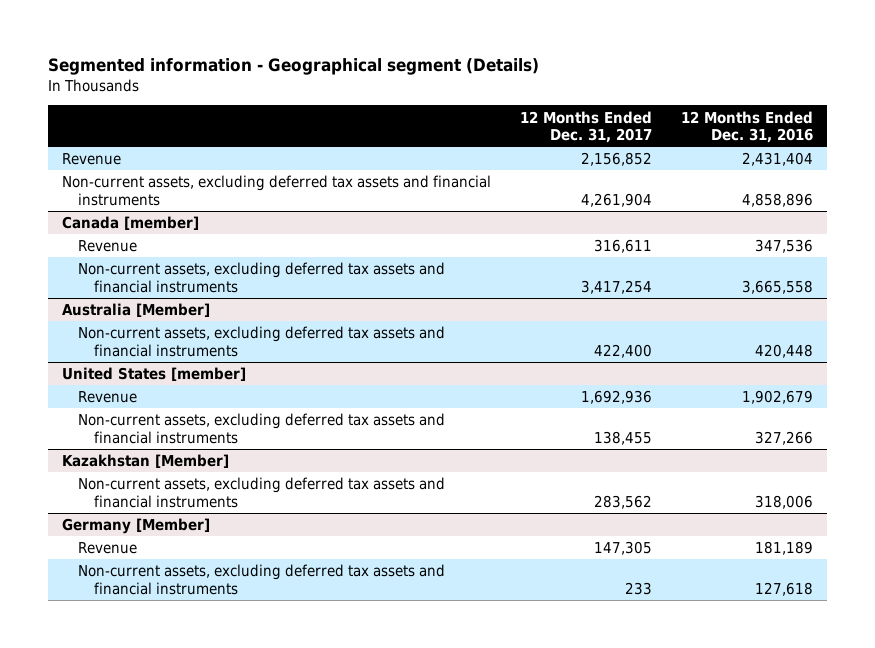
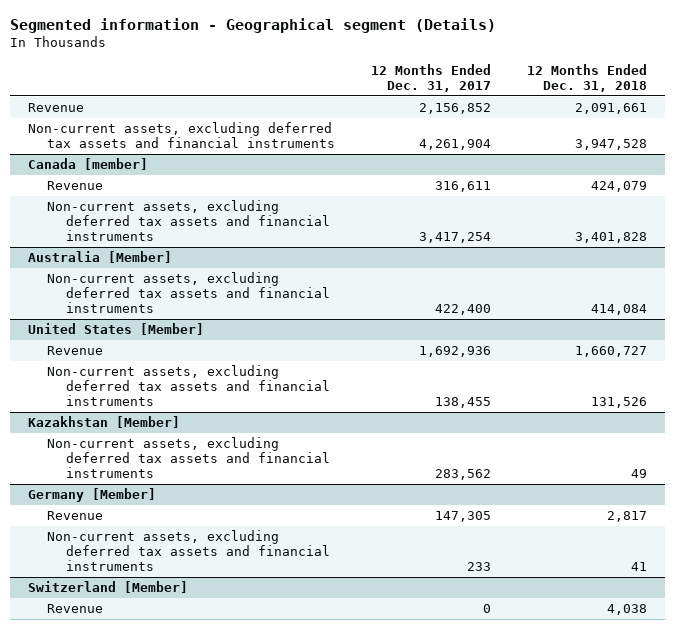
[680,110,813,144] 12 Months Ended Dec. 31, 2016 -> none
none -> [527,64,648,92] 12 Months Ended Dec. 31, 2018
[62,367,247,382] United States [member] -> [28,323,205,336] United States [Member]
none -> [28,581,189,594] Switzerland [Member]
none -> [47,604,104,614] Revenue

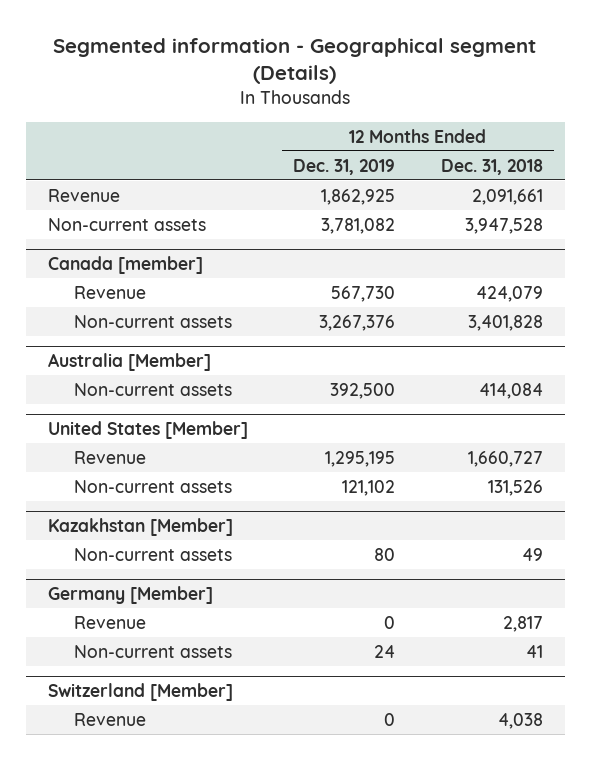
[371,64,492,92] 12 Months Ended Dec. 31, 2017 -> none
none -> [293,158,396,175] Dec. 31, 2019
[28,122,336,149] Non-current assets, excluding deferred tax assets and financial instruments -> [48,217,207,231] Non-current assets
[47,200,331,241] Non-current assets, excluding deferred tax assets and financial instruments -> [74,314,233,328] Non-current assets
[47,272,331,313] Non-current assets, excluding deferred tax assets and financial instruments -> [74,382,233,396] Non-current assets
[47,365,331,406] Non-current assets, excluding deferred tax assets and financial instruments -> [74,479,233,493] Non-current assets
[47,437,331,478] Non-current assets, excluding deferred tax assets and financial instruments -> [74,547,233,561] Non-current assets
[47,530,331,571] Non-current assets, excluding deferred tax assets and financial instruments -> [74,644,233,658] Non-current assets

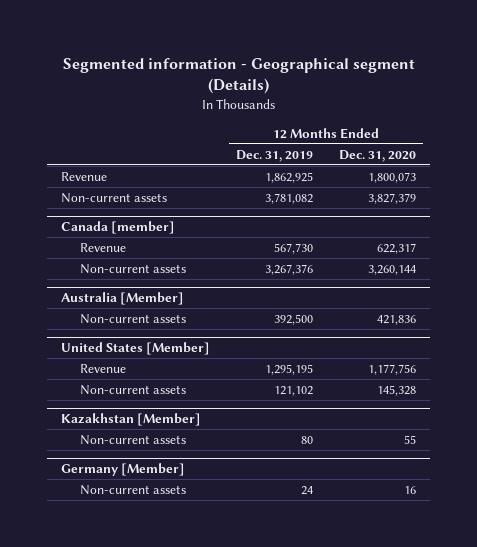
[440,158,543,175] Dec. 31, 2018 -> none
none -> [339,149,417,162] Dec. 31, 2020
[74,615,147,629] Revenue -> none
[48,683,234,702] Switzerland [Member] -> none
[74,712,147,726] Revenue -> none

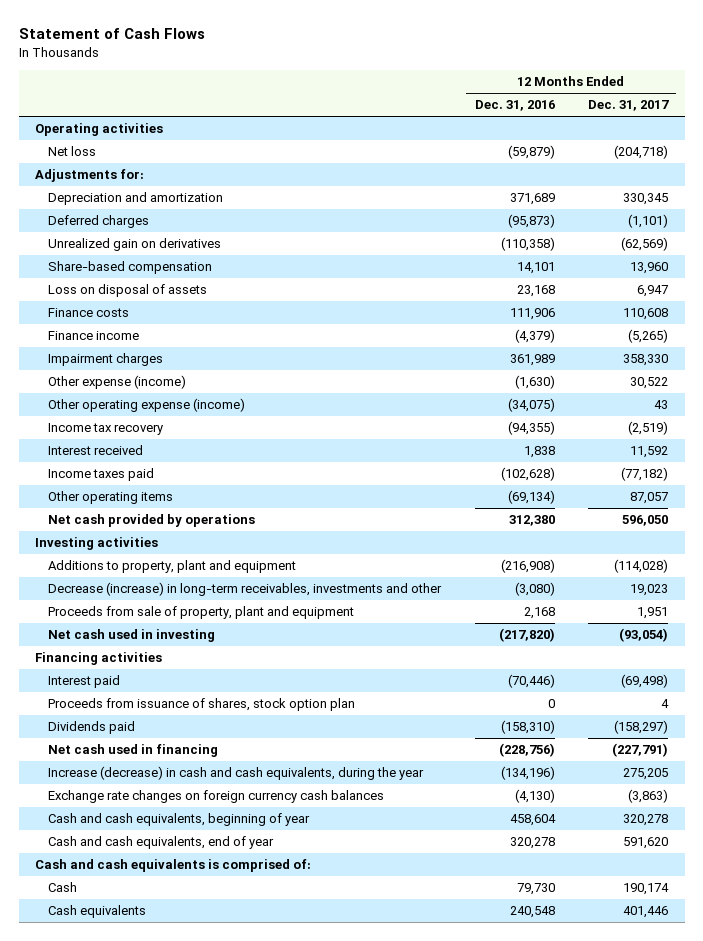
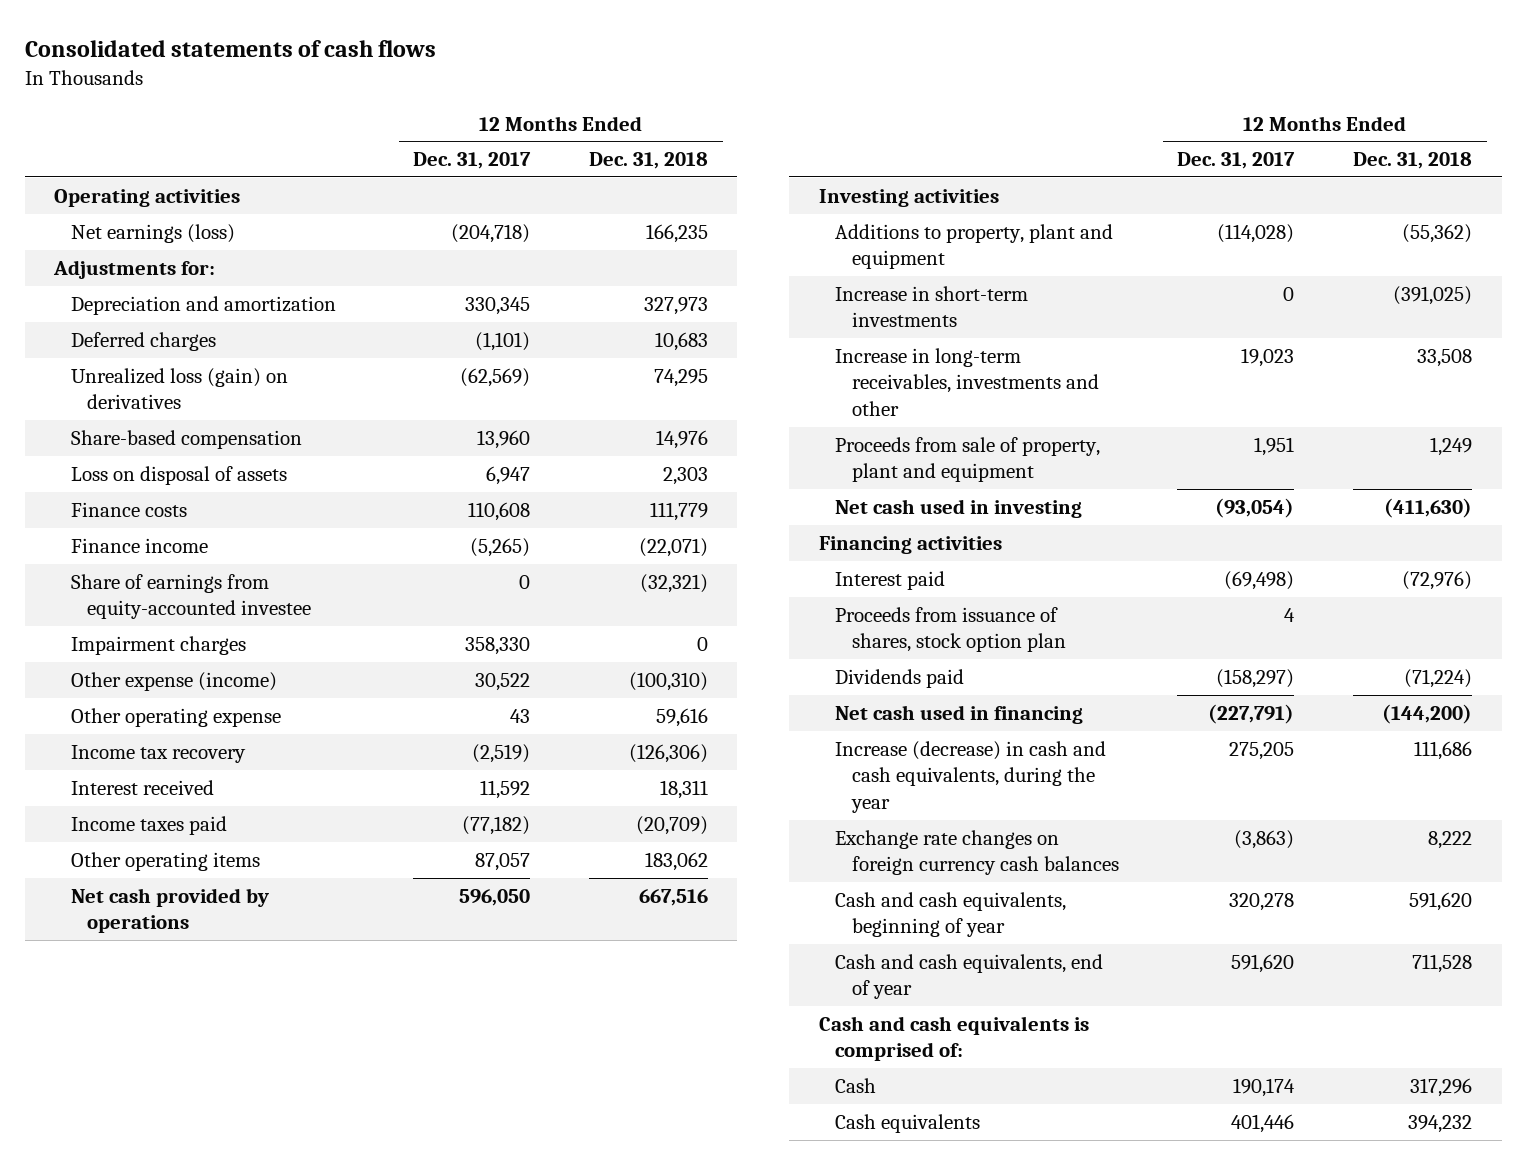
[18,28,205,40] Statement of Cash Flows -> [25,40,437,58] Consolidated statements of cash flows
[474,100,555,112] Dec. 31, 2016 -> none
none -> [589,152,709,170] Dec. 31, 2018
[47,146,96,157] Net loss -> [70,223,235,243] Net earnings (loss)
[47,238,221,252] Unrealized gain on derivatives -> [70,367,288,410] Unrealized loss (gain) on derivatives
none -> [70,573,312,620] Share of earnings from equity-accounted investee
[47,398,245,413] Other operating expense (income) -> [70,707,281,727] Other operating expense
none -> [835,285,1029,328] Increase in short-term investments
[47,582,442,597] Decrease (increase) in long-term receivables, investments and other -> [835,347,1099,417] Increase in long-term receivables, investments and other

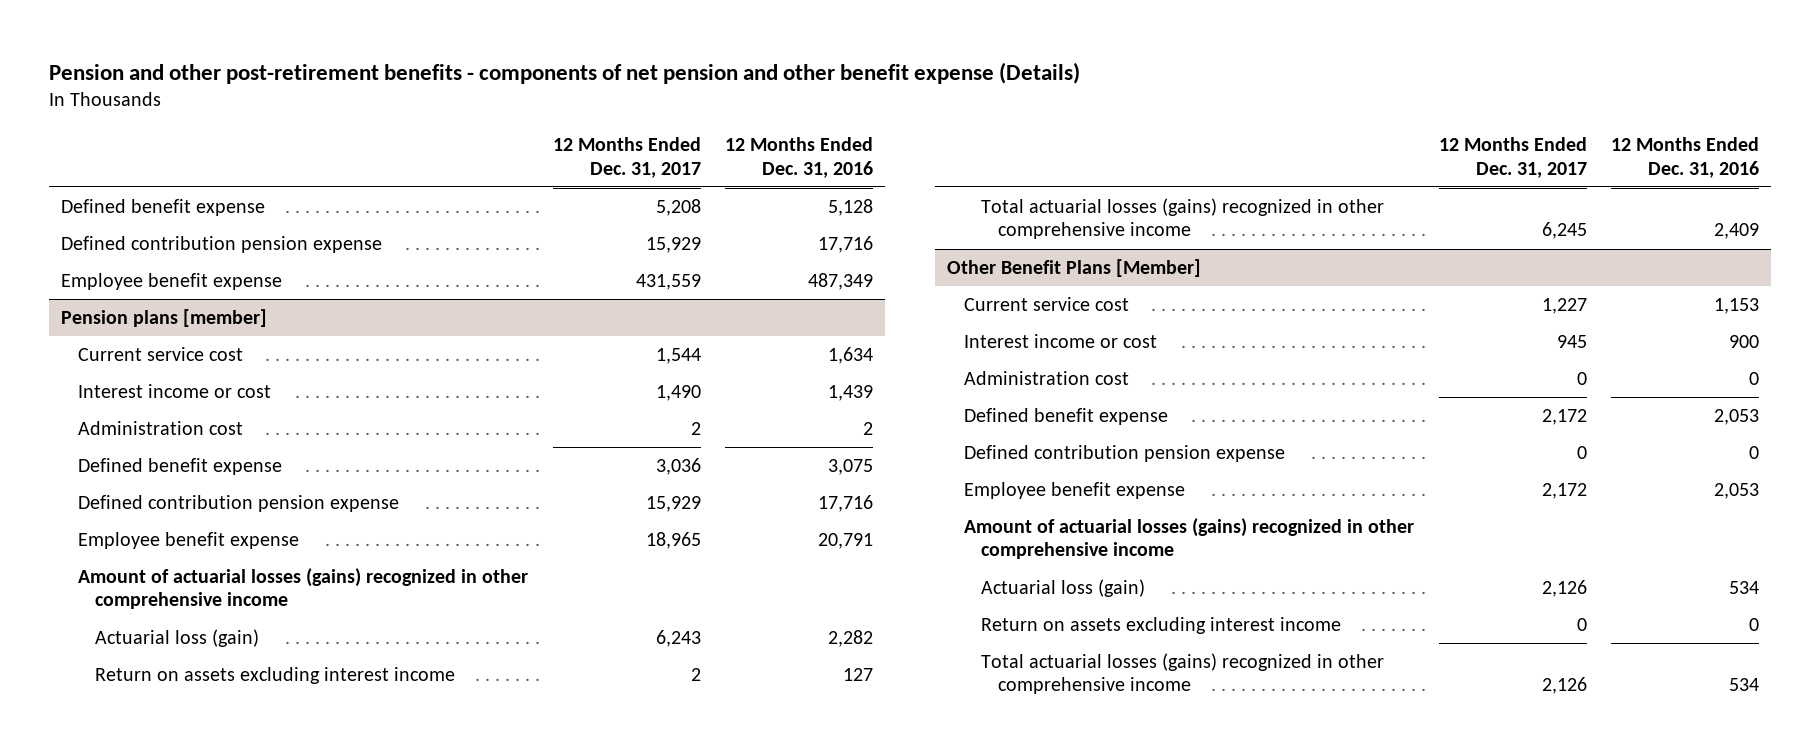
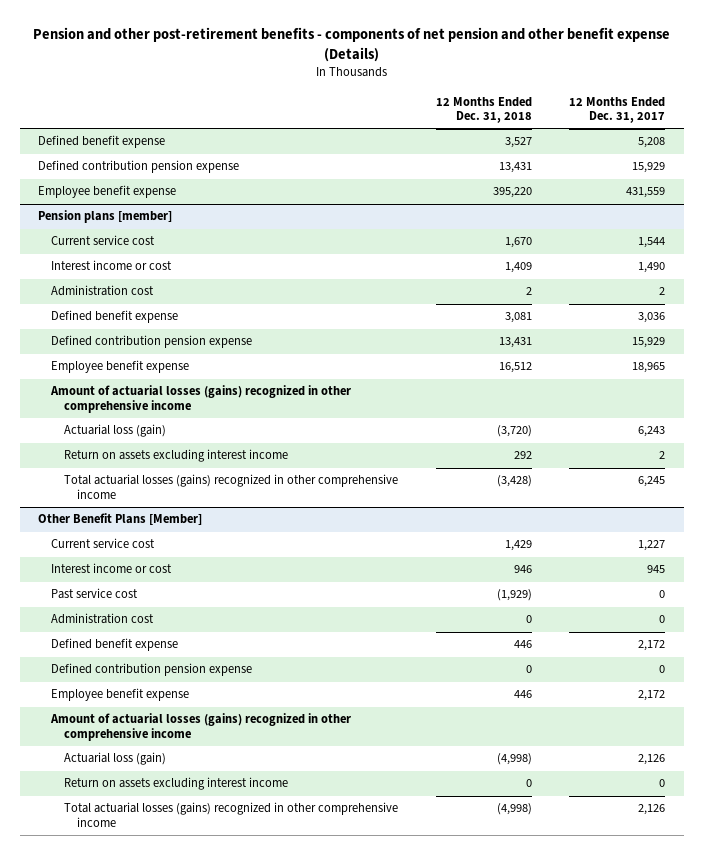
[725,137,874,178] 12 Months Ended Dec. 31, 2016 -> none
none -> [435,96,532,124] 12 Months Ended Dec. 31, 2018
none -> [51,588,139,600] Past service cost

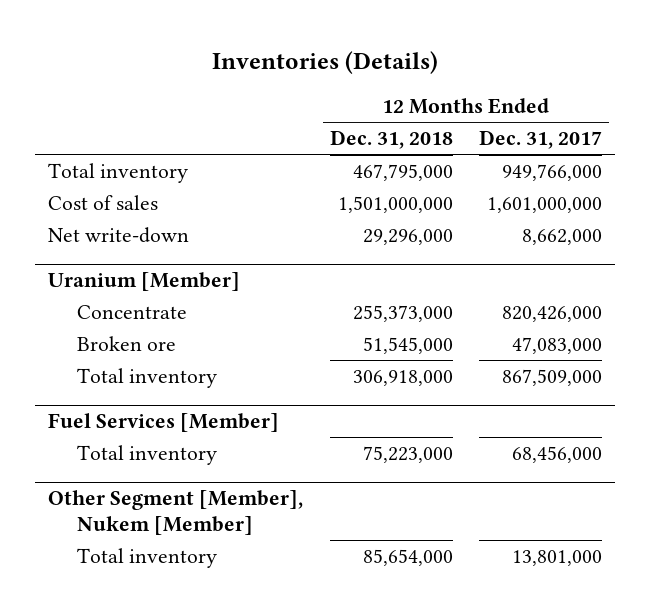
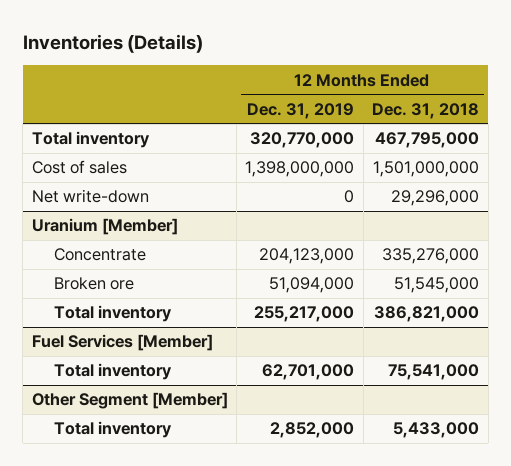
[479,130,603,150] Dec. 31, 2017 -> none
none -> [247,102,355,119] Dec. 31, 2019
[352,305,453,323] 255,373,000 -> [382,248,480,265] 335,276,000
[352,370,453,387] 306,918,000 -> [374,306,480,323] 386,821,000
[362,446,453,464] 75,223,000 -> [388,364,480,381] 75,541,000
[48,490,304,536] Other Segment [Member], Nukem [Member] -> [31,392,228,410] Other Segment [Member]
[362,549,453,567] 85,654,000 -> [393,422,480,439] 5,433,000

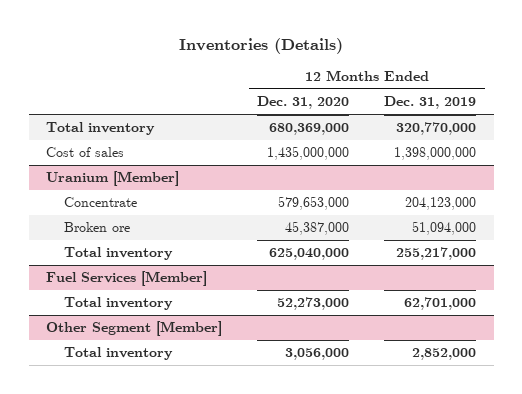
[372,102,480,119] Dec. 31, 2018 -> none
none -> [257,96,350,110] Dec. 31, 2020
[31,189,149,204] Net write-down -> none

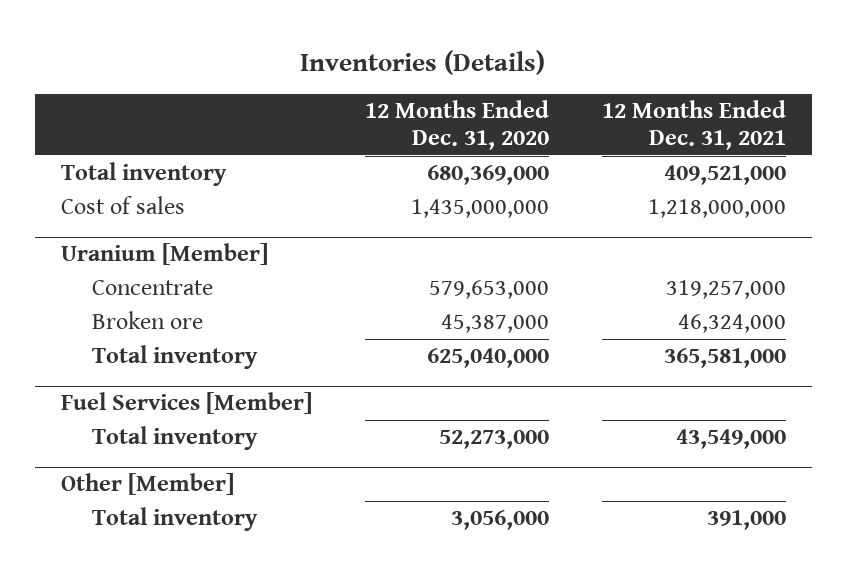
[384,96,477,110] Dec. 31, 2019 -> none
none -> [601,100,786,151] 12 Months Ended Dec. 31, 2021
[46,321,223,337] Other Segment [Member] -> [61,473,235,496] Other [Member]

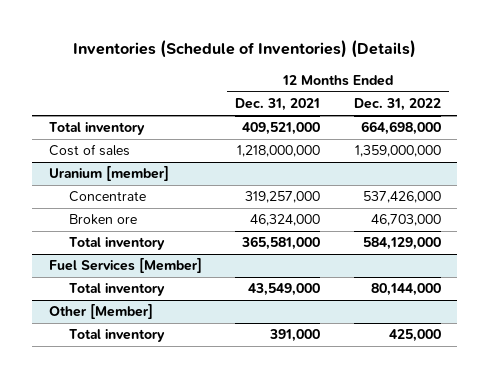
[300,49,546,75] Inventories (Details) -> [72,40,416,59] Inventories (Schedule of Inventories) (Details)
[364,100,549,151] 12 Months Ended Dec. 31, 2020 -> none
none -> [353,98,441,112] Dec. 31, 2022
[61,243,269,266] Uranium [Member] -> [49,166,170,182] Uranium [member]

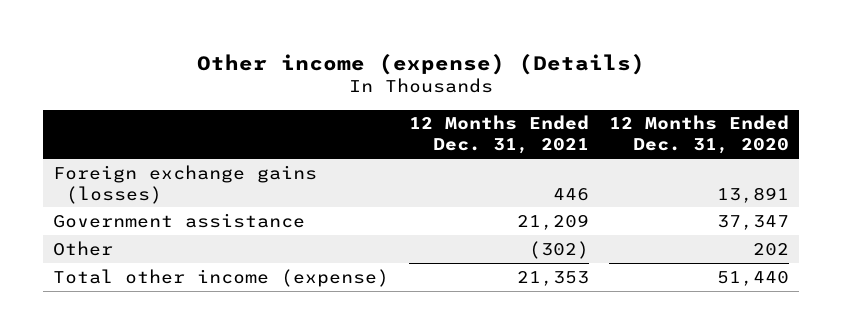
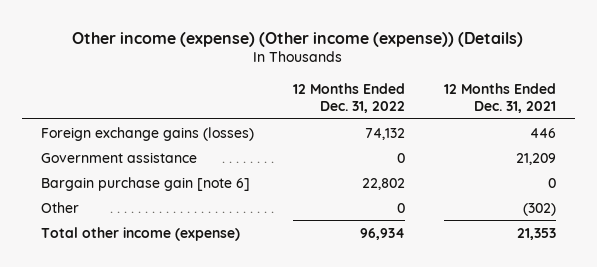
[196,53,645,75] Other income (expense) (Details) -> [72,31,524,47] Other income (expense) (Other income (expense)) (Details)
[608,115,789,155] 12 Months Ended Dec. 31, 2020 -> none
none -> [292,82,405,113] 12 Months Ended Dec. 31, 2022
none -> [41,176,251,191] Bargain purchase gain [note 6]

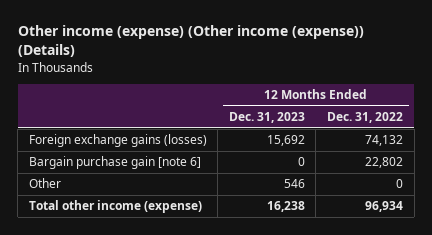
[443,82,556,113] 12 Months Ended Dec. 31, 2021 -> none
none -> [228,112,305,124] Dec. 31, 2023
[41,151,198,163] Government assistance -> none

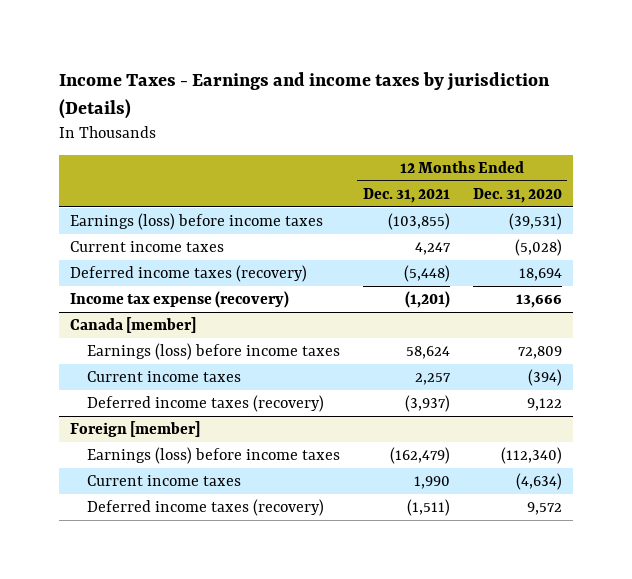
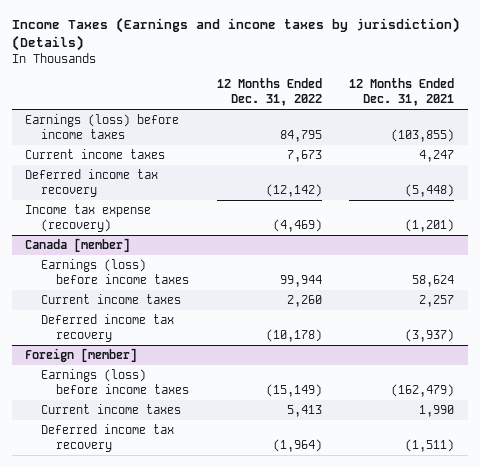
[58,72,550,119] Income Taxes - Earnings and income taxes by jurisdiction (Details) -> [11,17,460,52] Income Taxes (Earnings and income taxes by jurisdiction) (Details)
[472,187,562,203] Dec. 31, 2020 -> none
none -> [216,78,322,107] 12 Months Ended Dec. 31, 2022
[70,264,308,282] Deferred income taxes (recovery) -> [25,169,159,197] Deferred income tax recovery
[87,394,325,412] Deferred income taxes (recovery) -> [40,314,174,342] Deferred income tax recovery
[87,498,325,516] Deferred income taxes (recovery) -> [40,424,174,452] Deferred income tax recovery

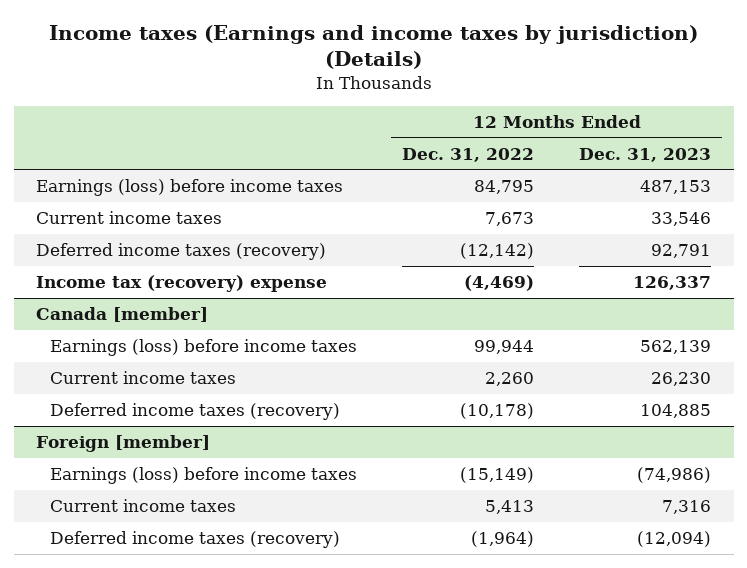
[11,17,460,52] Income Taxes (Earnings and income taxes by jurisdiction) (Details) -> [48,24,698,70] Income taxes (Earnings and income taxes by jurisdiction) (Details)
[349,78,455,107] 12 Months Ended Dec. 31, 2021 -> none
none -> [579,147,712,162] Dec. 31, 2023
[25,169,159,197] Deferred income tax recovery -> [36,243,327,261] Deferred income taxes (recovery)
[25,204,152,232] Income tax expense (recovery) -> [36,275,328,293] Income tax (recovery) expense
[40,314,174,342] Deferred income tax recovery -> [50,403,341,421] Deferred income taxes (recovery)
[40,424,174,452] Deferred income tax recovery -> [50,531,341,549] Deferred income taxes (recovery)

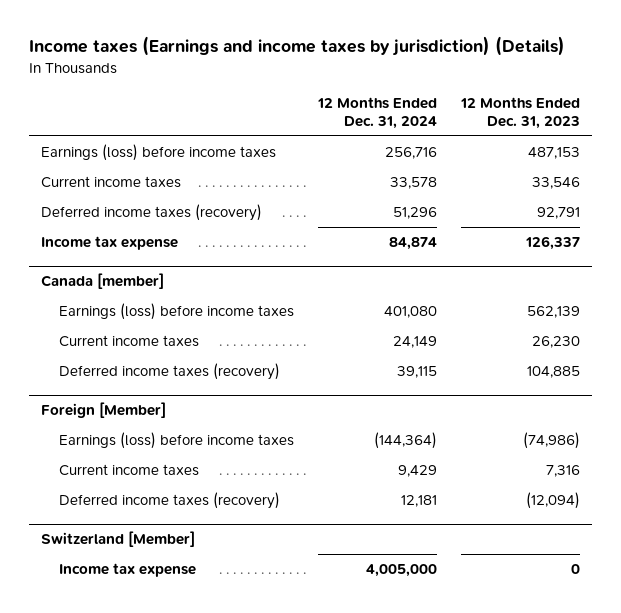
[402,147,535,162] Dec. 31, 2022 -> none
none -> [317,96,438,129] 12 Months Ended Dec. 31, 2024
[36,275,328,293] Income tax (recovery) expense -> [40,236,178,251] Income tax expense
[36,435,211,453] Foreign [member] -> [40,402,166,419] Foreign [Member]
none -> [40,531,195,548] Switzerland [Member]
none -> [59,563,197,578] Income tax expense

